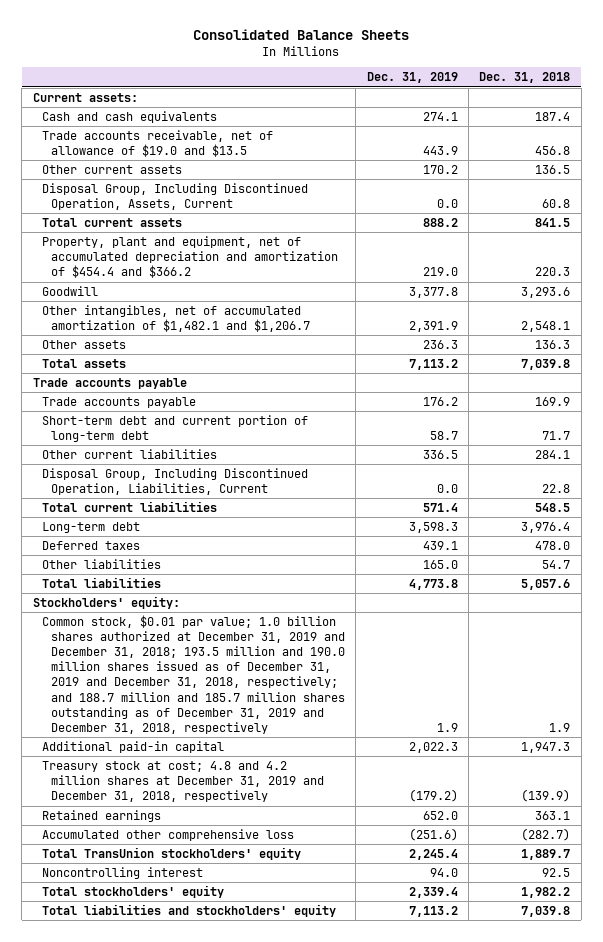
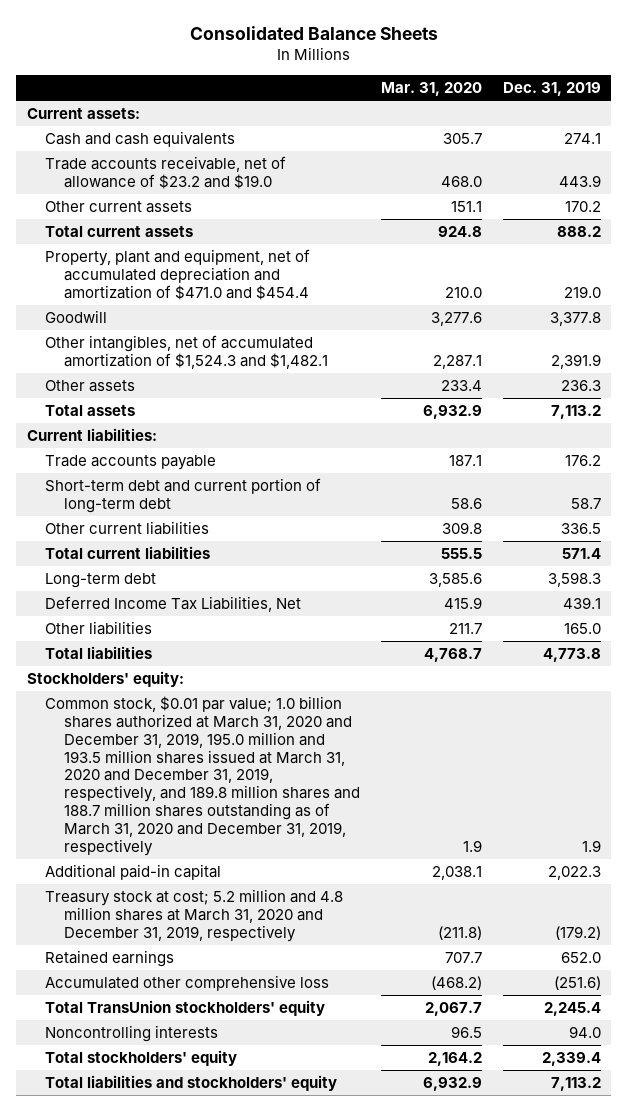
[479,72,571,84] Dec. 31, 2018 -> none
none -> [380,82,482,97] Mar. 31, 2020
[41,129,273,158] Trade accounts receivable, net of allowance of $19.0 and $13.5 -> [45,155,287,189] Trade accounts receivable, net of allowance of $23.2 and $19.0
[41,182,308,211] Disposal Group, Including Discontinued Operation, Assets, Current -> none
[41,235,339,279] Property, plant and equipment, net of accumulated depreciation and amortization of $454.4 and $366.2 -> [45,248,311,300] Property, plant and equipment, net of accumulated depreciation and amortization of $471.0 and $454.4
[41,304,311,333] Other intangibles, net of accumulated amortization of $1,482.1 and $1,206.7 -> [45,334,328,369] Other intangibles, net of accumulated amortization of $1,524.3 and $1,482.1
[32,377,187,389] Trade accounts payable -> [26,427,157,441] Current liabilities:
[41,467,308,496] Disposal Group, Including Discontinued Operation, Liabilities, Current -> none
[41,540,140,550] Deferred taxes -> [45,595,302,612] Deferred Income Tax Liabilities, Net
[41,614,346,734] Common stock, $0.01 par value; 1.0 billion shares authorized at December 31, 2019 and December 31, 2018; 193.5 million and 190.0 million shares issued as of December 31, 2019 and December 31, 2018, respectively; and 188.7 million and 185.7 million shares outstanding as of December 31, 2019 and December 31, 2018, respectively -> [45,695,360,856] Common stock, $0.01 par value; 1.0 billion shares authorized at March 31, 2020 and December 31, 2019, 195.0 million and 193.5 million shares issued at March 31, 2020 and December 31, 2019, respectively, and 189.8 million shares and 188.7 million shares outstanding as of March 31, 2020 and December 31, 2019, respectively
[41,760,325,803] Treasury stock at cost; 4.8 and 4.2 million shares at December 31, 2019 and December 31, 2018, respectively -> [45,888,344,942] Treasury stock at cost; 5.2 million and 4.8 million shares at March 31, 2020 and December 31, 2019, respectively
[41,866,203,879] Noncontrolling interest -> [45,1024,219,1042] Noncontrolling interests

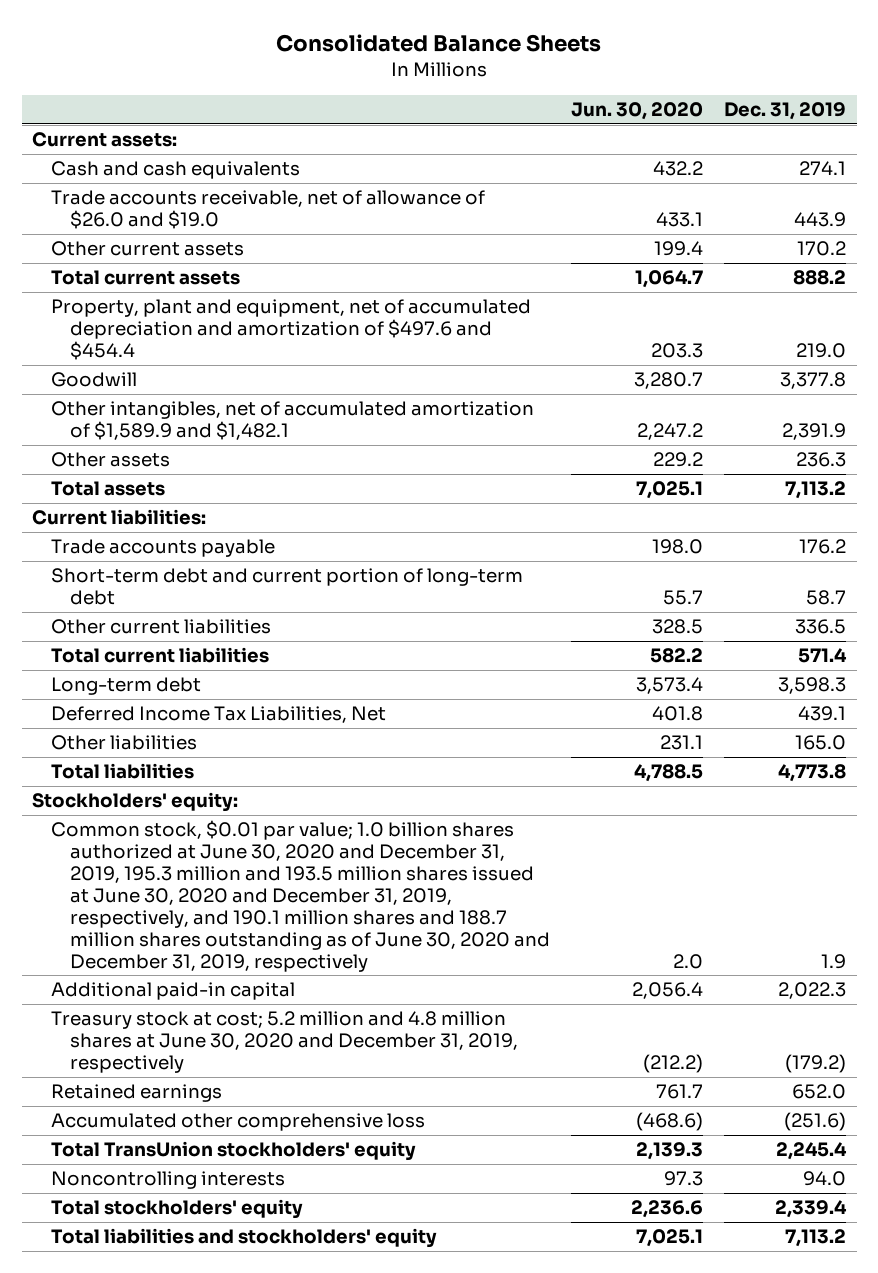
[380,82,482,97] Mar. 31, 2020 -> none
none -> [571,102,704,121] Jun. 30, 2020
[45,155,287,189] Trade accounts receivable, net of allowance of $23.2 and $19.0 -> [51,190,486,230] Trade accounts receivable, net of allowance of $26.0 and $19.0
[45,248,311,300] Property, plant and equipment, net of accumulated depreciation and amortization of $471.0 and $454.4 -> [51,299,532,361] Property, plant and equipment, net of accumulated depreciation and amortization of $497.6 and $454.4
[45,334,328,369] Other intangibles, net of accumulated amortization of $1,524.3 and $1,482.1 -> [51,401,535,441] Other intangibles, net of accumulated amortization of $1,589.9 and $1,482.1
[45,695,360,856] Common stock, $0.01 par value; 1.0 billion shares authorized at March 31, 2020 and December 31, 2019, 195.0 million and 193.5 million shares issued at March 31, 2020 and December 31, 2019, respectively, and 189.8 million shares and 188.7 million shares outstanding as of March 31, 2020 and December 31, 2019, respectively -> [51,820,550,972] Common stock, $0.01 par value; 1.0 billion shares authorized at June 30, 2020 and December 31, 2019, 195.3 million and 193.5 million shares issued at June 30, 2020 and December 31, 2019, respectively, and 190.1 million shares and 188.7 million shares outstanding as of June 30, 2020 and December 31, 2019, respectively
[45,888,344,942] Treasury stock at cost; 5.2 million and 4.8 million shares at March 31, 2020 and December 31, 2019, respectively -> [51,1011,518,1074] Treasury stock at cost; 5.2 million and 4.8 million shares at June 30, 2020 and December 31, 2019, respectively

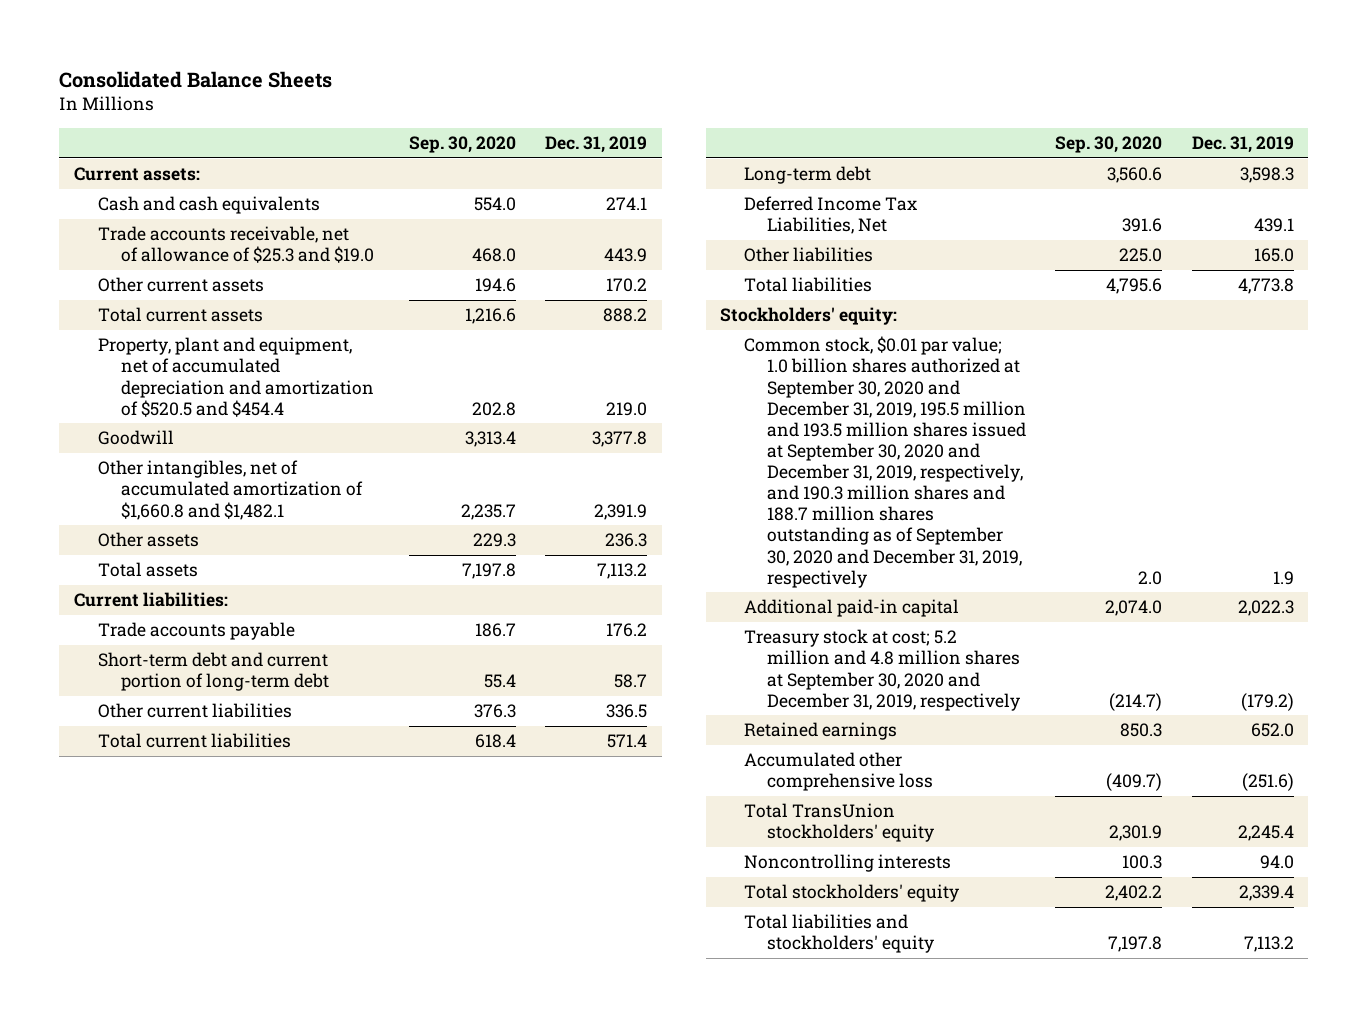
[571,102,704,121] Jun. 30, 2020 -> none
none -> [409,136,517,154] Sep. 30, 2020
[51,190,486,230] Trade accounts receivable, net of allowance of $26.0 and $19.0 -> [97,226,374,264] Trade accounts receivable, net of allowance of $25.3 and $19.0
[51,299,532,361] Property, plant and equipment, net of accumulated depreciation and amortization of $497.6 and $454.4 -> [97,337,374,417] Property, plant and equipment, net of accumulated depreciation and amortization of $520.5 and $454.4
[51,401,535,441] Other intangibles, net of accumulated amortization of $1,589.9 and $1,482.1 -> [97,460,363,520] Other intangibles, net of accumulated amortization of $1,660.8 and $1,482.1
[51,820,550,972] Common stock, $0.01 par value; 1.0 billion shares authorized at June 30, 2020 and December 31, 2019, 195.3 million and 193.5 million shares issued at June 30, 2020 and December 31, 2019, respectively, and 190.1 million shares and 188.7 million shares outstanding as of June 30, 2020 and December 31, 2019, respectively -> [743,336,1027,588] Common stock, $0.01 par value; 1.0 billion shares authorized at September 30, 2020 and December 31, 2019, 195.5 million and 193.5 million shares issued at September 30, 2020 and December 31, 2019, respectively, and 190.3 million shares and 188.7 million shares outstanding as of September 30, 2020 and December 31, 2019, respectively
[51,1011,518,1074] Treasury stock at cost; 5.2 million and 4.8 million shares at June 30, 2020 and December 31, 2019, respectively -> [743,629,1021,711] Treasury stock at cost; 5.2 million and 4.8 million shares at September 30, 2020 and December 31, 2019, respectively

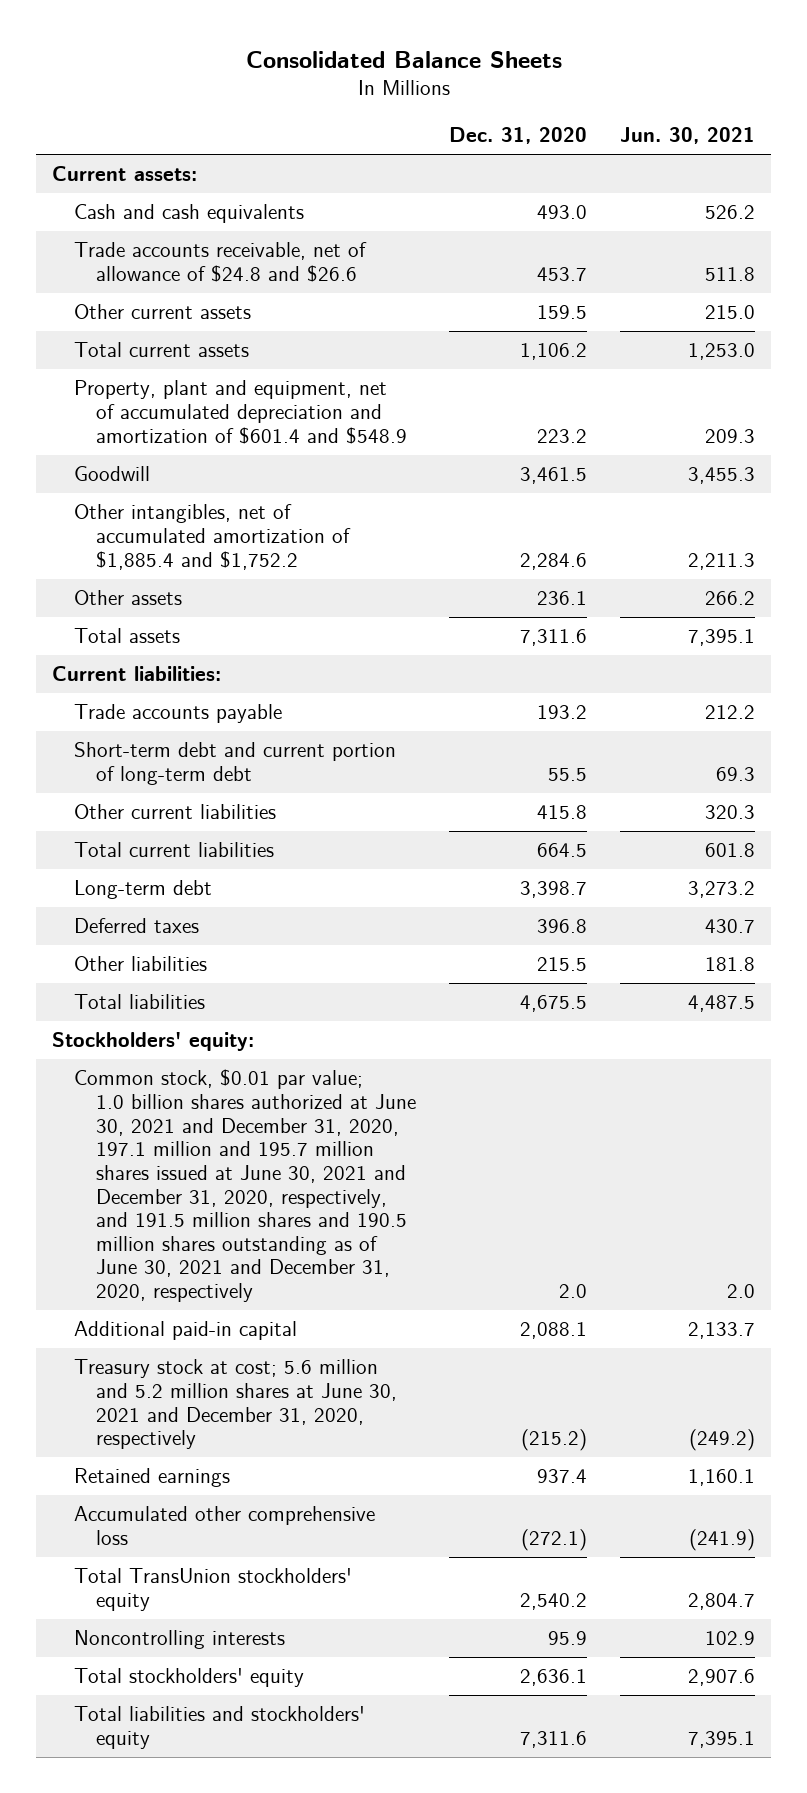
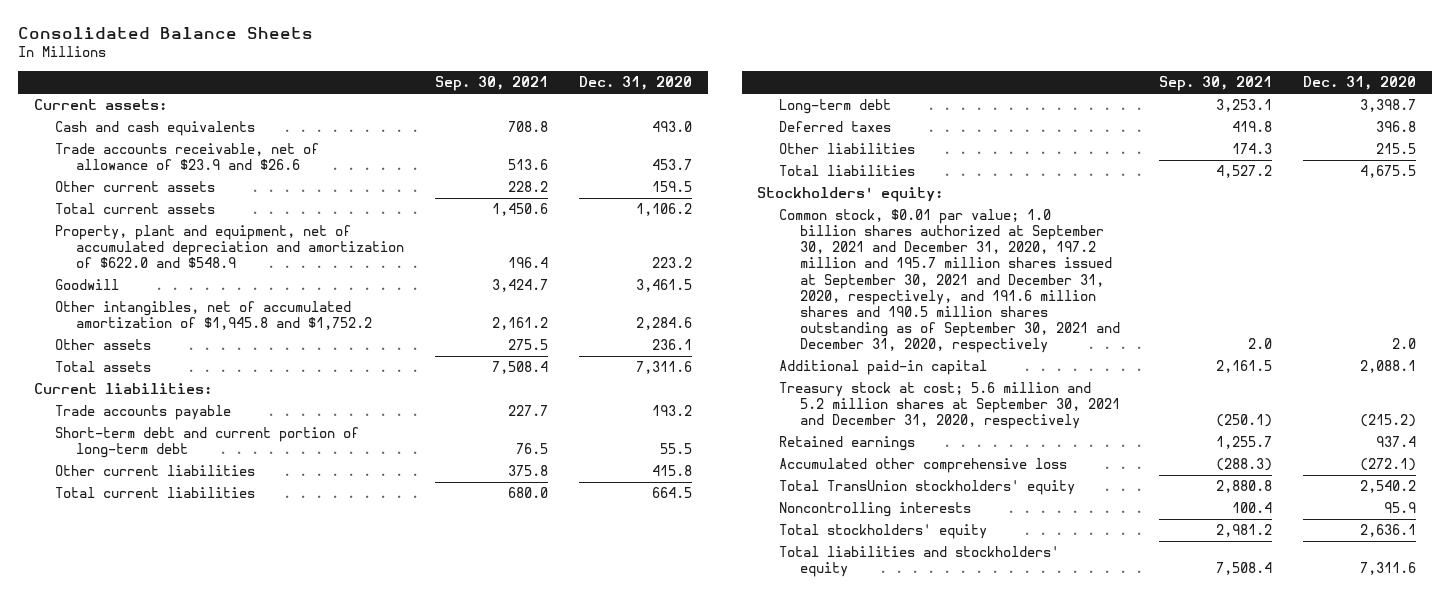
[619,127,755,145] Jun. 30, 2021 -> none
none -> [434,76,548,92] Sep. 30, 2021
[74,242,368,282] Trade accounts receivable, net of allowance of $24.8 and $26.6 -> [54,143,319,171] Trade accounts receivable, net of allowance of $23.9 and $26.6
[74,380,408,444] Property, plant and equipment, net of accumulated depreciation and amortization of $601.4 and $548.9 -> [54,225,404,269] Property, plant and equipment, net of accumulated depreciation and amortization of $622.0 and $548.9
[74,504,352,570] Other intangibles, net of accumulated amortization of $1,885.4 and $1,752.2 -> [54,301,372,331] Other intangibles, net of accumulated amortization of $1,945.8 and $1,752.2
[74,1069,417,1303] Common stock, $0.01 par value; 1.0 billion shares authorized at June 30, 2021 and December 31, 2020, 197.1 million and 195.7 million shares issued at June 30, 2021 and December 31, 2020, respectively, and 191.5 million shares and 190.5 million shares outstanding as of June 30, 2021 and December 31, 2020, respectively -> [778,209,1120,353] Common stock, $0.01 par value; 1.0 billion shares authorized at September 30, 2021 and December 31, 2020, 197.2 million and 195.7 million shares issued at September 30, 2021 and December 31, 2020, respectively, and 191.6 million shares and 190.5 million shares outstanding as of September 30, 2021 and December 31, 2020, respectively
[74,1359,398,1450] Treasury stock at cost; 5.6 million and 5.2 million shares at June 30, 2021 and December 31, 2020, respectively -> [778,382,1120,430] Treasury stock at cost; 5.6 million and 5.2 million shares at September 30, 2021 and December 31, 2020, respectively

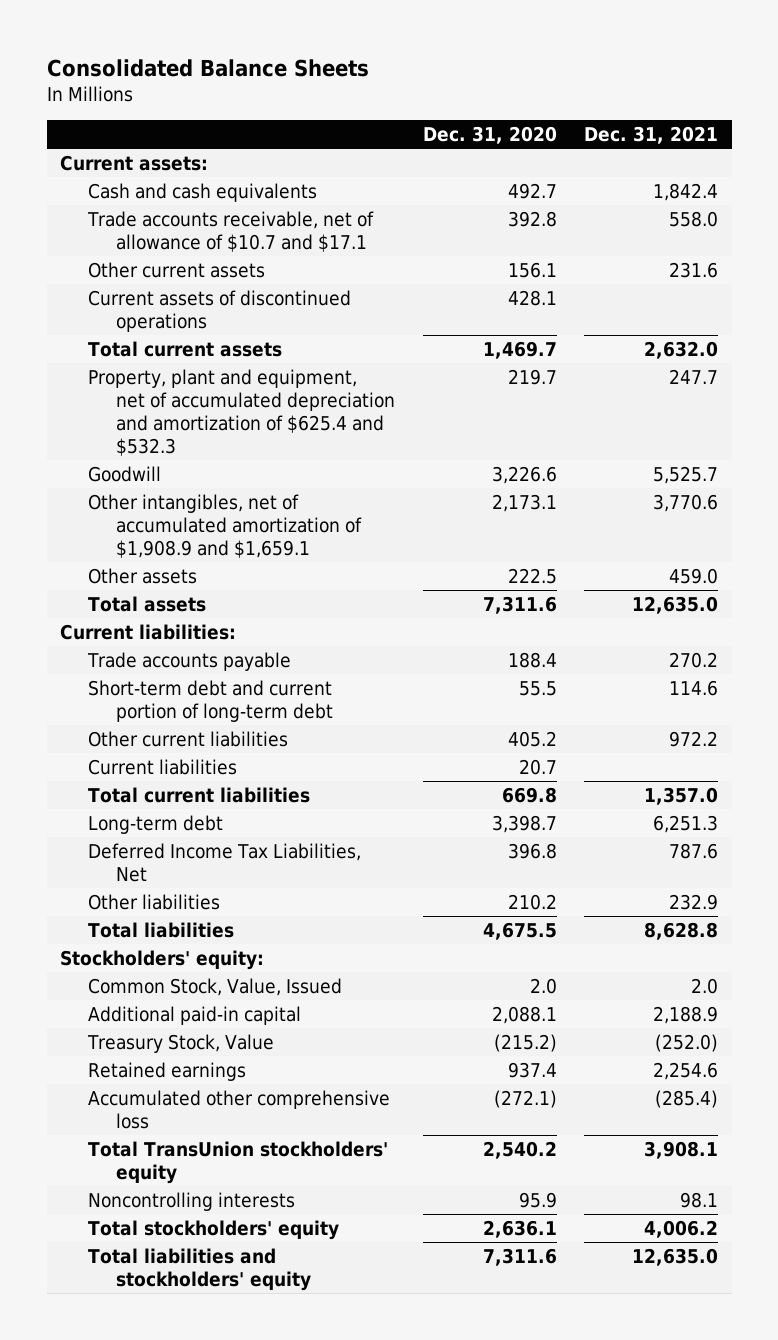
[434,76,548,92] Sep. 30, 2021 -> none
none -> [583,125,718,144] Dec. 31, 2021
[652,121,693,133] 493.0 -> [507,183,557,200] 492.7
[54,143,319,171] Trade accounts receivable, net of allowance of $23.9 and $26.6 -> [87,211,375,252] Trade accounts receivable, net of allowance of $10.7 and $17.1
[652,159,693,171] 453.7 -> [507,211,557,228] 392.8
[652,181,693,193] 159.5 -> [507,262,557,279] 156.1
none -> [88,290,352,332] Current assets of discontinued operations
[636,203,693,217] 1,106.2 -> [482,341,557,360] 1,469.7
[54,225,404,269] Property, plant and equipment, net of accumulated depreciation and amortization of $622.0 and $548.9 -> [88,369,396,456] Property, plant and equipment, net of accumulated depreciation and amortization of $625.4 and $532.3
[652,257,693,269] 223.2 -> [507,369,557,386] 219.7
[636,279,693,293] 3,461.5 -> [491,466,557,485] 3,226.6
[54,301,372,331] Other intangibles, net of accumulated amortization of $1,945.8 and $1,752.2 -> [88,494,363,558] Other intangibles, net of accumulated amortization of $1,908.9 and $1,659.1
[636,317,693,331] 2,284.6 -> [491,494,557,513] 2,173.1
[652,339,693,351] 236.1 -> [507,568,557,585] 222.5
[652,405,693,417] 193.2 -> [507,652,557,669] 188.4
[652,465,693,477] 415.8 -> [507,731,557,748] 405.2
none -> [88,759,238,776] Current liabilities
[652,487,693,499] 664.5 -> [501,787,557,804] 669.8
[778,121,891,133] Deferred taxes -> [88,843,362,882] Deferred Income Tax Liabilities, Net
[1376,143,1417,155] 215.5 -> [507,894,557,911] 210.2
[778,209,1120,353] Common stock, $0.01 par value; 1.0 billion shares authorized at September 30, 2021 and December 31, 2020, 197.2 million and 195.7 million shares issued at September 30, 2021 and December 31, 2020, respectively, and 191.6 million shares and 190.5 million shares outstanding as of September 30, 2021 and December 31, 2020, respectively -> [88,978,343,997] Common Stock, Value, Issued
[778,382,1120,430] Treasury stock at cost; 5.6 million and 5.2 million shares at September 30, 2021 and December 31, 2020, respectively -> [87,1034,275,1054] Treasury Stock, Value

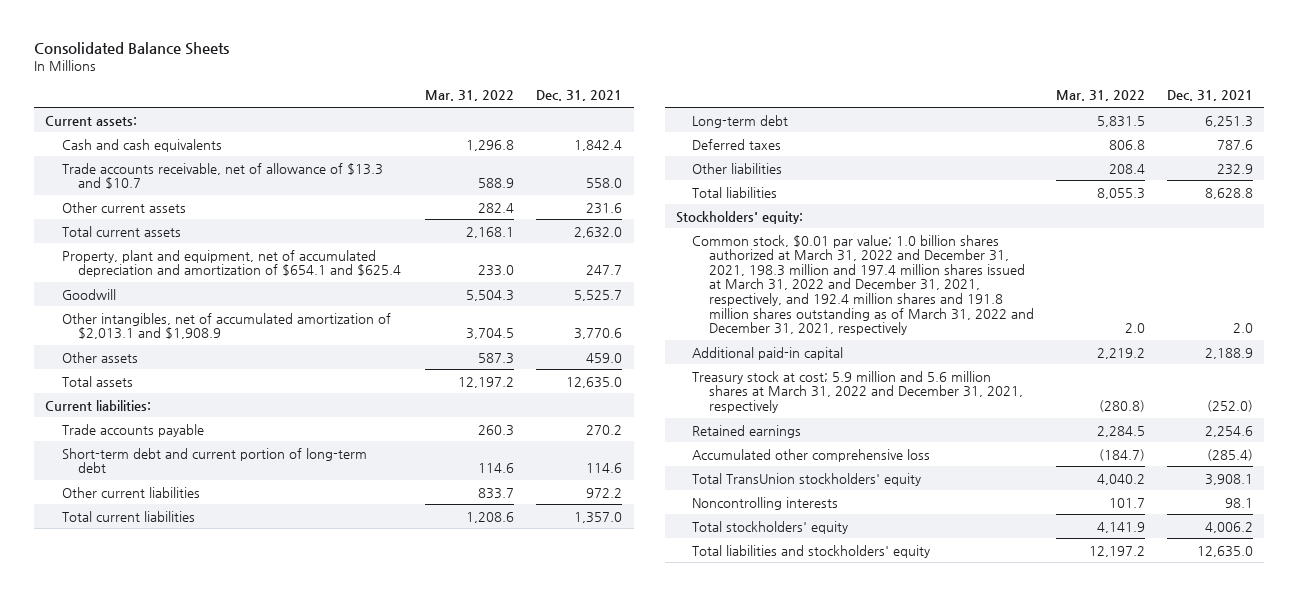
[422,125,557,144] Dec. 31, 2020 -> none
none -> [425,90,515,102] Mar. 31, 2022
[87,211,375,252] Trade accounts receivable, net of allowance of $10.7 and $17.1 -> [61,162,383,190] Trade accounts receivable, net of allowance of $13.3 and $10.7
[88,290,352,332] Current assets of discontinued operations -> none
[88,369,396,456] Property, plant and equipment, net of accumulated depreciation and amortization of $625.4 and $532.3 -> [61,249,402,278] Property, plant and equipment, net of accumulated depreciation and amortization of $654.1 and $625.4
[88,494,363,558] Other intangibles, net of accumulated amortization of $1,908.9 and $1,659.1 -> [61,312,391,340] Other intangibles, net of accumulated amortization of $2,013.1 and $1,908.9
[88,759,238,776] Current liabilities -> none
[88,843,362,882] Deferred Income Tax Liabilities, Net -> [692,138,782,150] Deferred taxes
[88,978,343,997] Common Stock, Value, Issued -> [692,234,1034,336] Common stock, $0.01 par value; 1.0 billion shares authorized at March 31, 2022 and December 31, 2021, 198.3 million and 197.4 million shares issued at March 31, 2022 and December 31, 2021, respectively, and 192.4 million shares and 191.8 million shares outstanding as of March 31, 2022 and December 31, 2021, respectively
[87,1034,275,1054] Treasury Stock, Value -> [692,370,1023,413] Treasury stock at cost; 5.9 million and 5.6 million shares at March 31, 2022 and December 31, 2021, respectively

